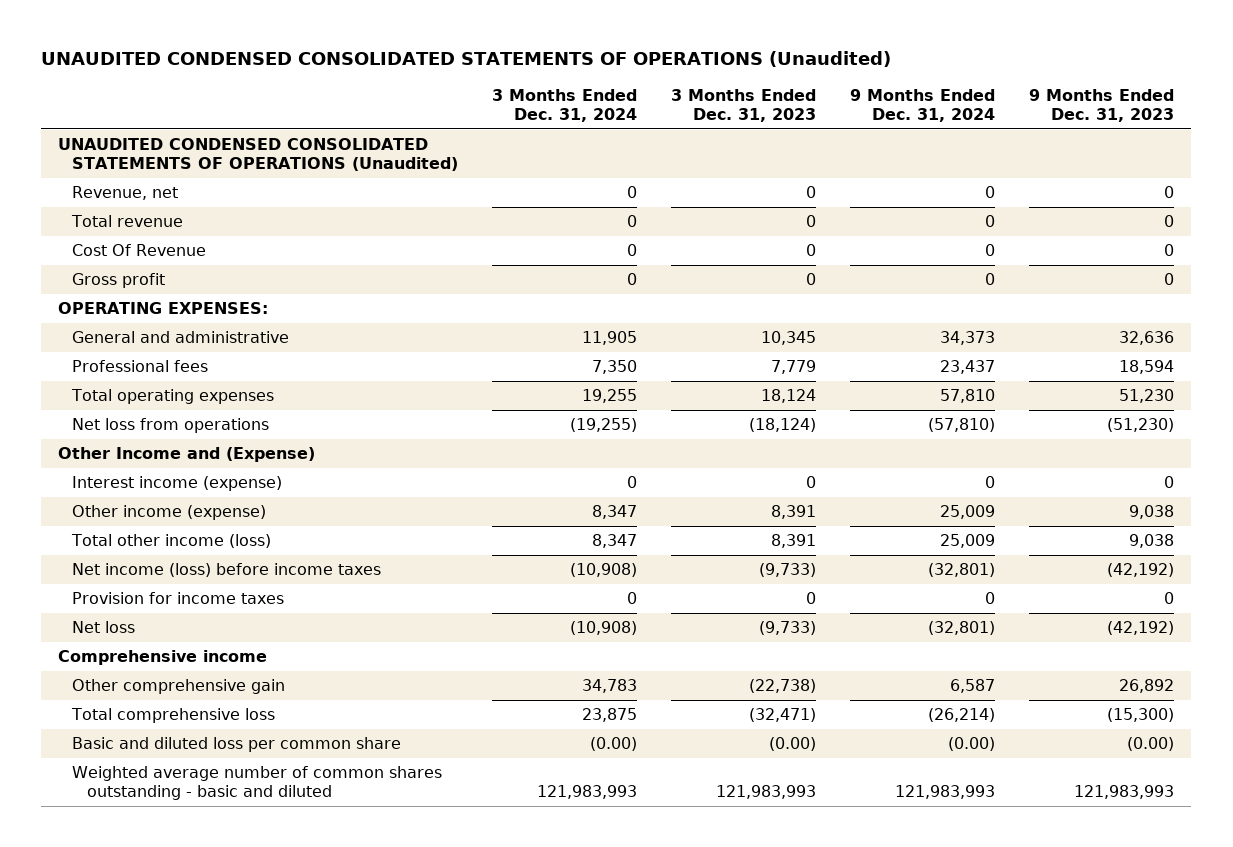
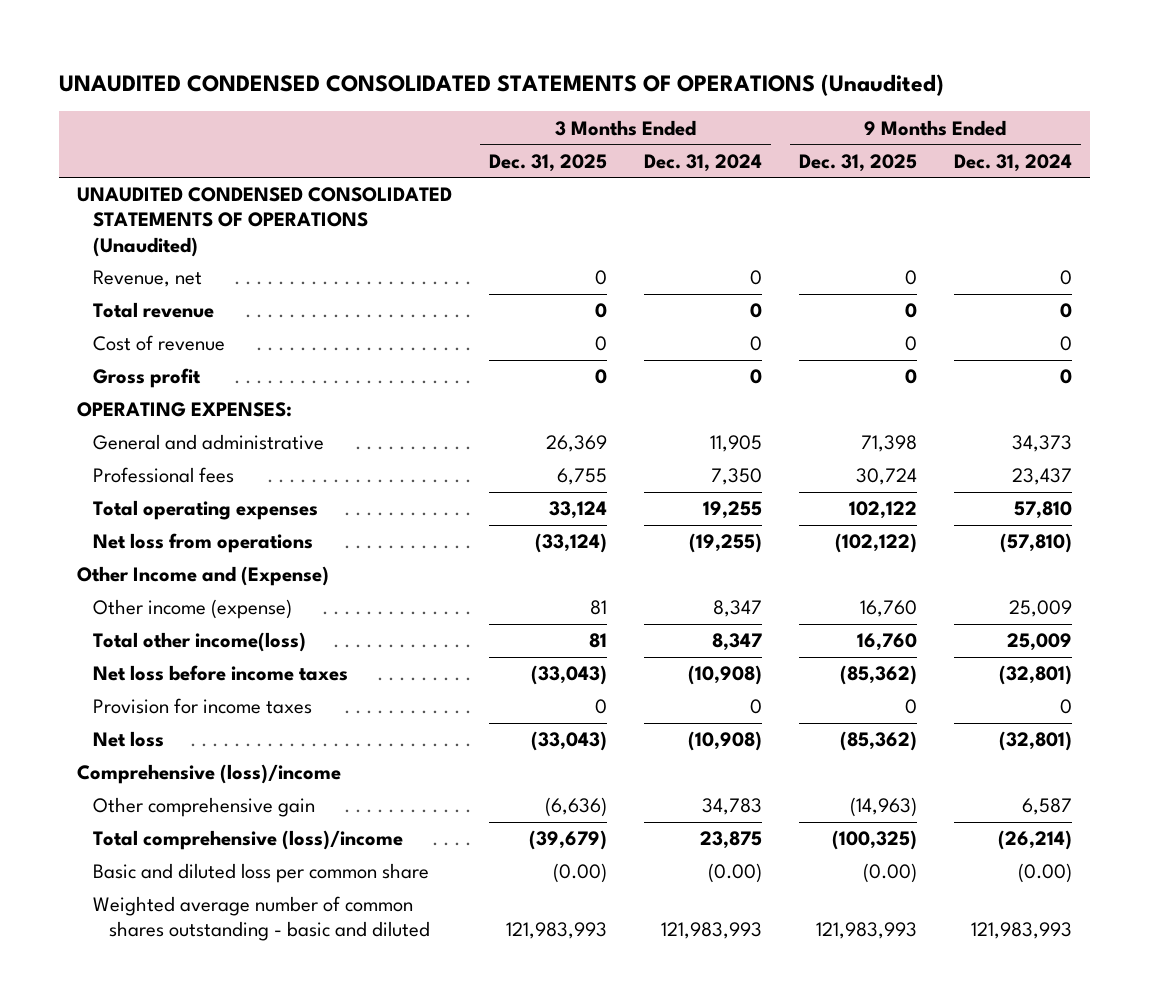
[671,89,817,122] 3 Months Ended Dec. 31, 2023 -> none
[1029,89,1175,122] 9 Months Ended Dec. 31, 2023 -> none
none -> [489,153,608,172] Dec. 31, 2025
none -> [798,153,917,172] Dec. 31, 2025
[72,244,207,257] Cost Of Revenue -> [93,335,226,352] Cost of revenue
[72,476,283,492] Interest income (expense) -> none
[71,534,272,549] Total other income (loss) -> [93,632,307,653] Total other income(loss)
[72,563,382,578] Net income (loss) before income taxes -> [93,665,349,682] Net loss before income taxes
[58,650,268,666] Comprehensive income -> [77,764,342,785] Comprehensive (loss)/income
[71,708,276,724] Total comprehensive loss -> [93,830,404,851] Total comprehensive (loss)/income

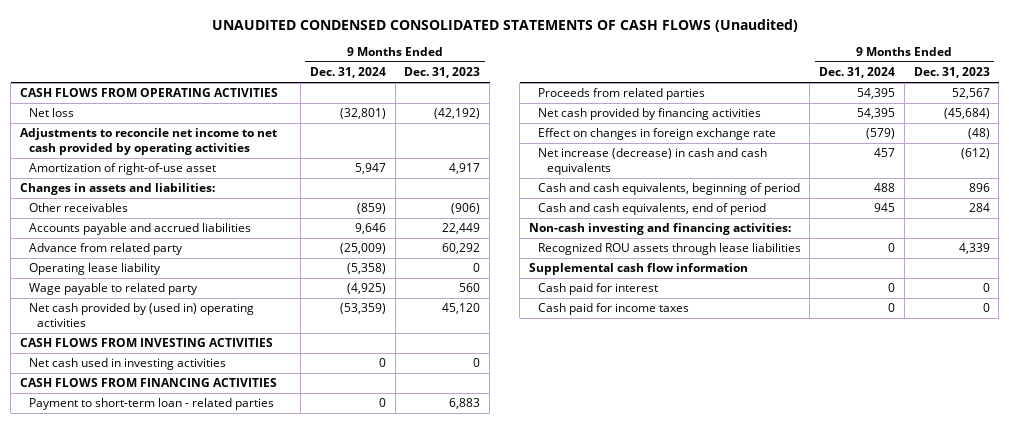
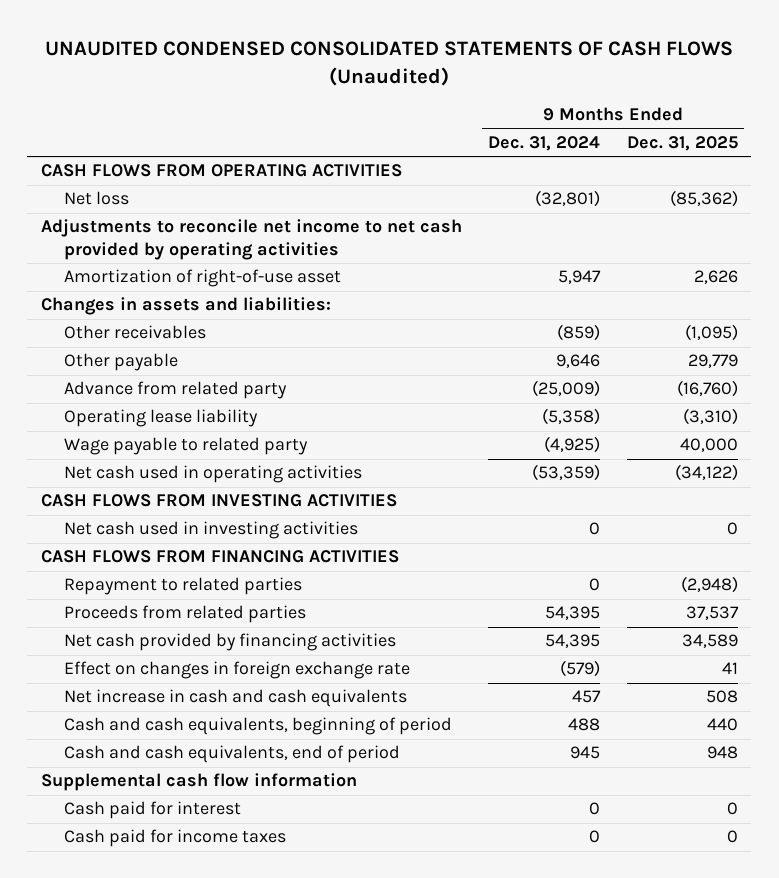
[404,67,481,79] Dec. 31, 2023 -> none
none -> [626,135,738,151] Dec. 31, 2025
[28,223,251,236] Accounts payable and accrued liabilities -> [64,353,179,372] Other payable
[28,303,254,327] Net cash provided by (used in) operating activities -> [64,465,363,484] Net cash used in operating activities
[28,398,274,411] Payment to short-term loan - related parties -> none
none -> [64,577,303,596] Repayment to related parties
[537,148,767,175] Net increase (decrease) in cash and cash equivalents -> [64,689,408,708] Net increase in cash and cash equivalents
[529,223,792,236] Non-cash investing and financing activities: -> none
[537,243,801,256] Recognized ROU assets through lease liabilities -> none

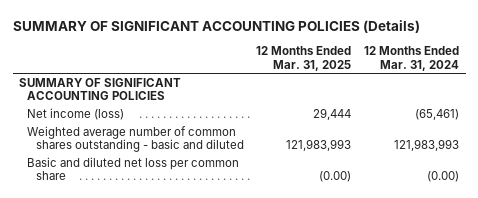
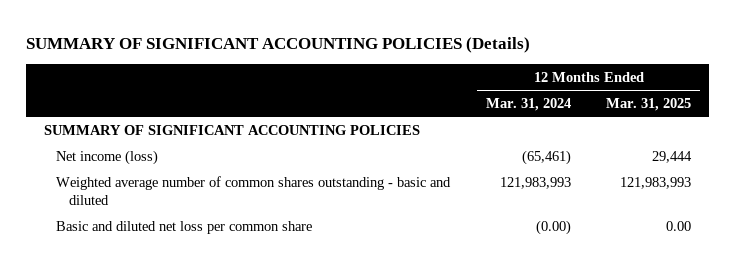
[319,171,352,183] (0.00) -> [666,220,692,231] 0.00

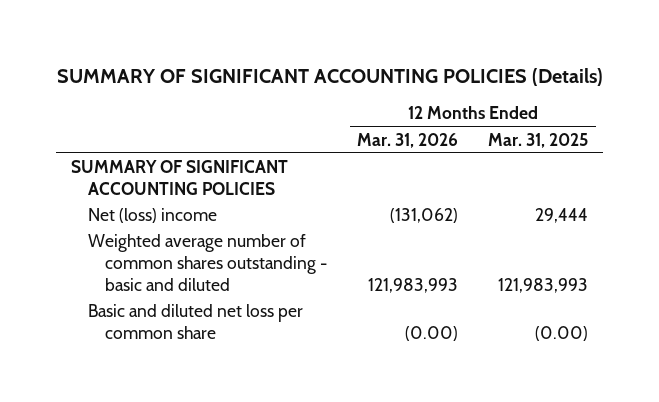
[485,98,571,112] Mar. 31, 2024 -> none
none -> [357,132,459,148] Mar. 31, 2026
[56,149,159,165] Net income (loss) -> [88,208,218,224] Net (loss) income
[666,220,692,231] 0.00 -> [535,326,589,342] (0.00)

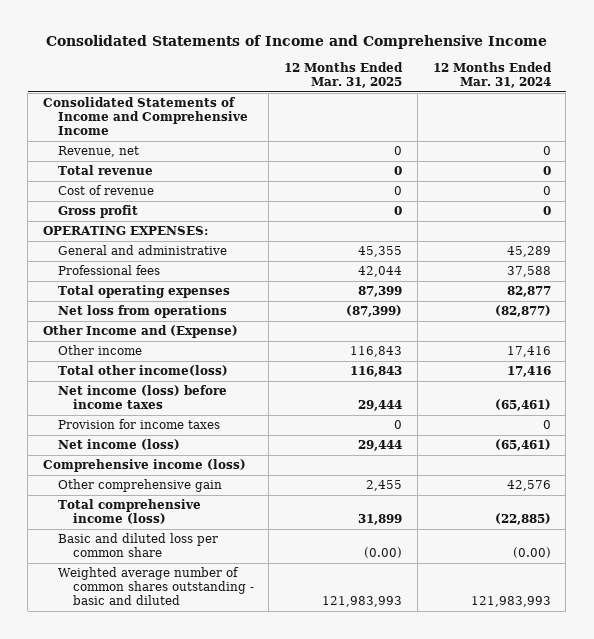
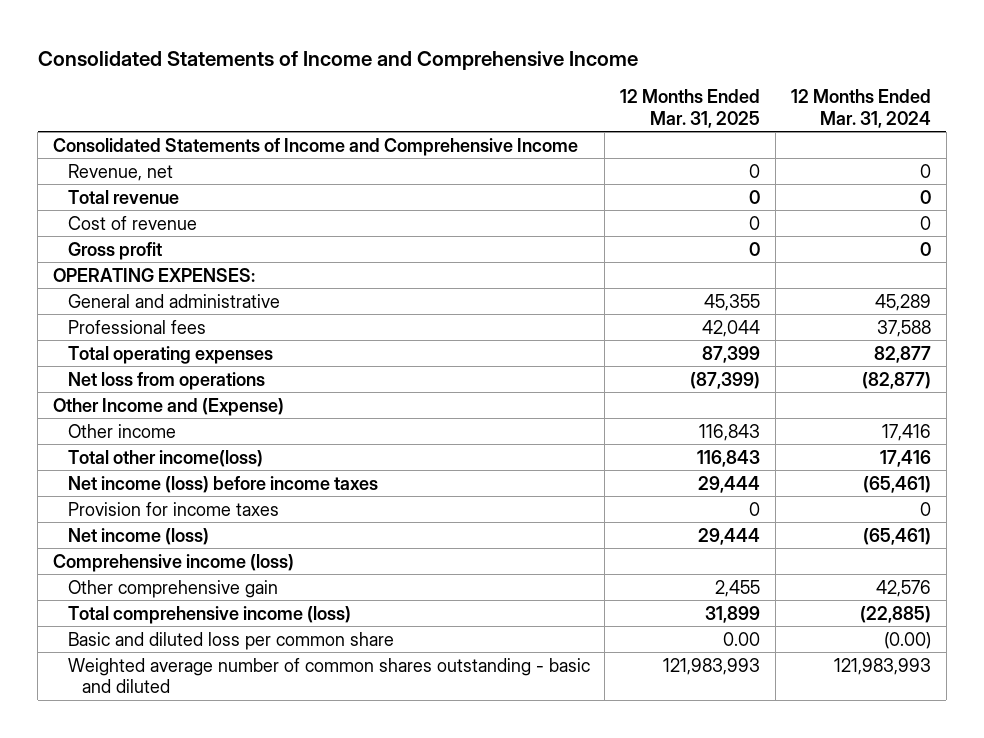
[364,547,403,559] (0.00) -> [723,631,761,646] 0.00

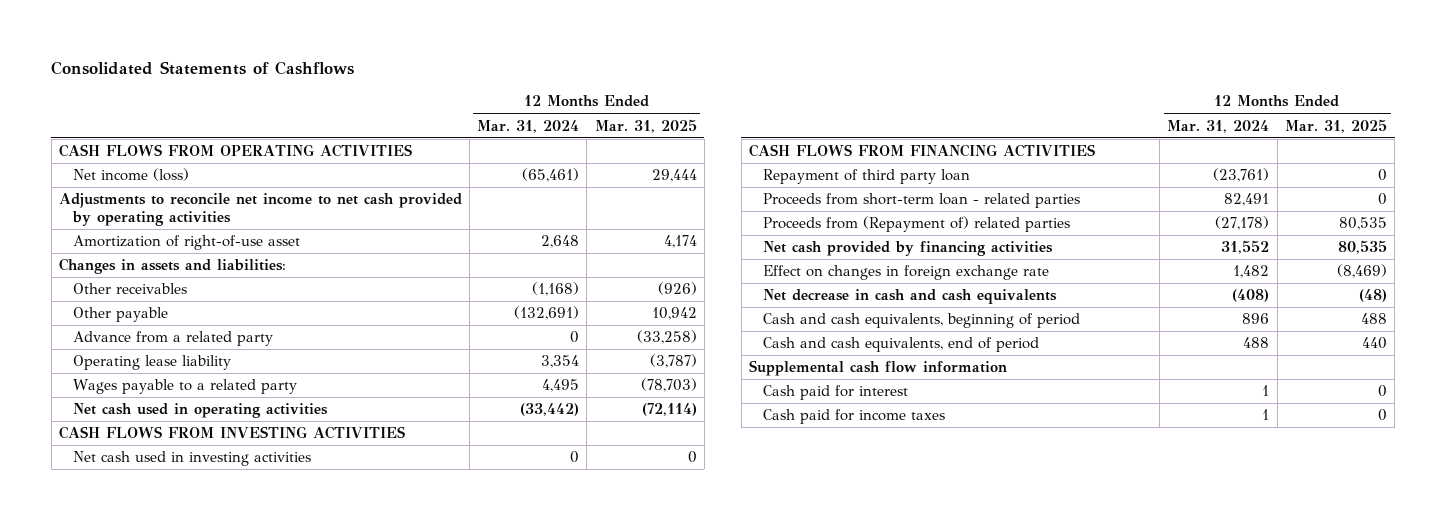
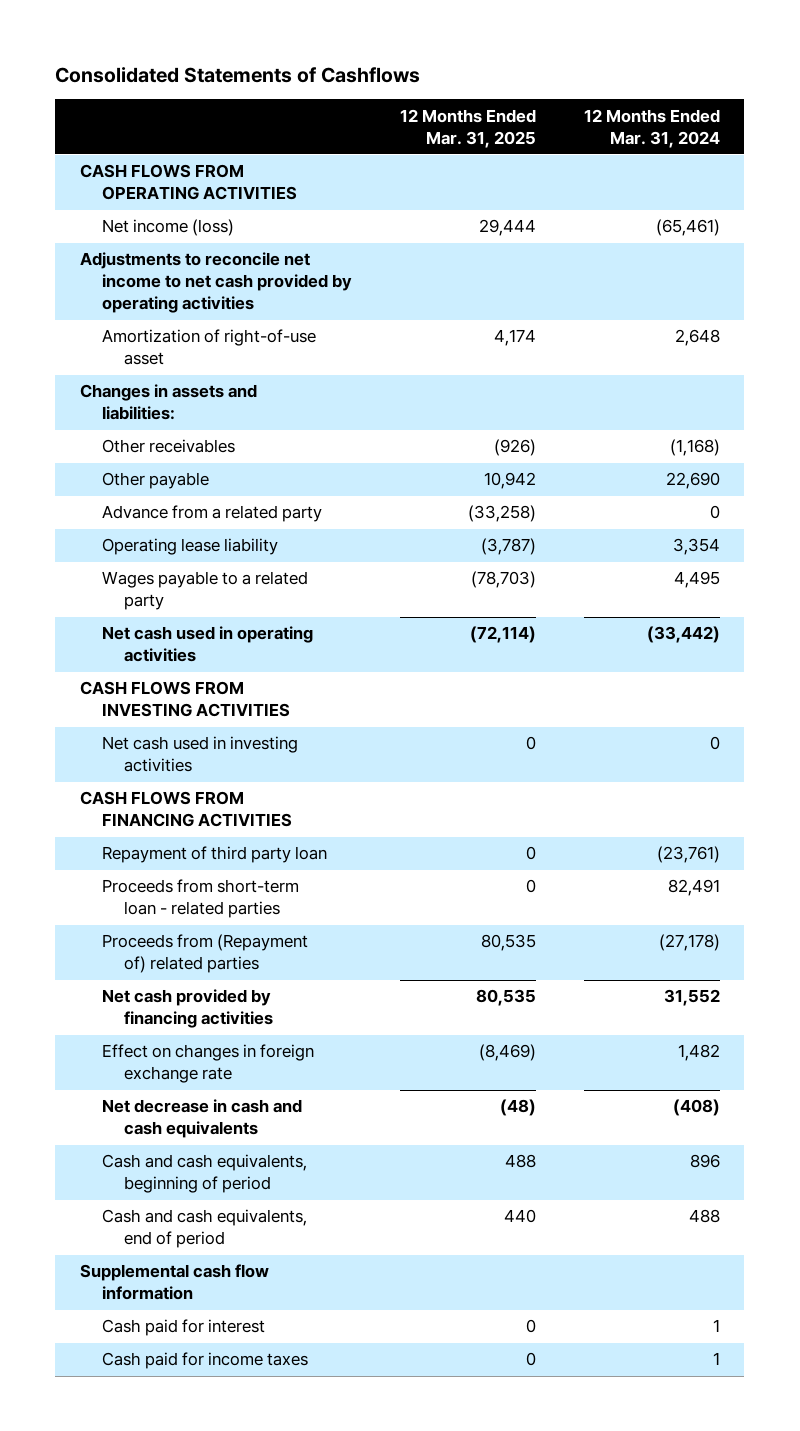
[514,306,580,321] (132,691) -> [666,472,721,490] 22,690

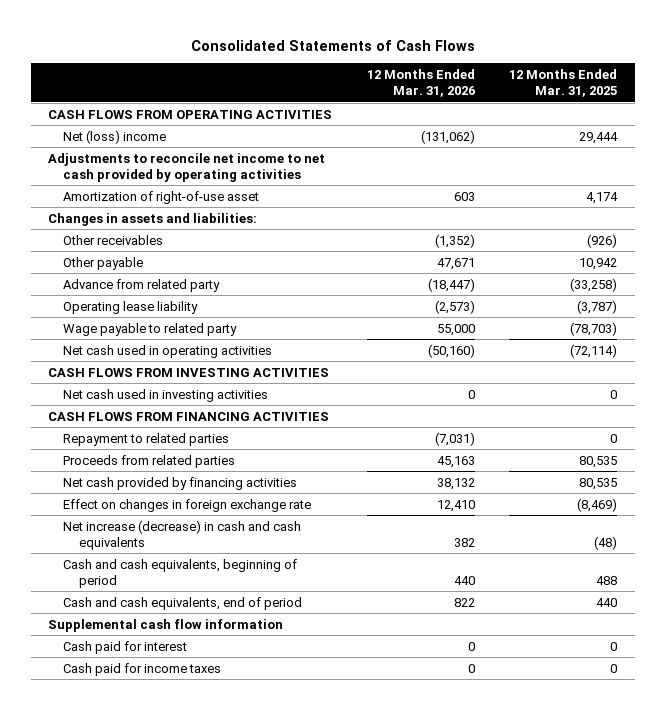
[55,67,421,84] Consolidated Statements of Cashflows -> [190,39,475,51] Consolidated Statements of Cash Flows
[584,108,721,148] 12 Months Ended Mar. 31, 2024 -> none
none -> [366,68,475,98] 12 Months Ended Mar. 31, 2026
[101,219,234,237] Net income (loss) -> [63,129,167,144] Net (loss) income
[101,505,322,523] Advance from a related party -> [63,278,221,292] Advance from related party
[101,571,308,611] Wages payable to a related party -> [63,322,238,336] Wage payable to related party
[101,846,327,864] Repayment of third party loan -> none
[101,879,299,919] Proceeds from short-term loan - related parties -> none
none -> [63,432,230,446] Repayment to related parties
[101,934,308,974] Proceeds from (Repayment of) related parties -> [63,454,236,468] Proceeds from related parties
[101,1099,302,1139] Net decrease in cash and cash equivalents -> [63,519,302,551] Net increase (decrease) in cash and cash equivalents

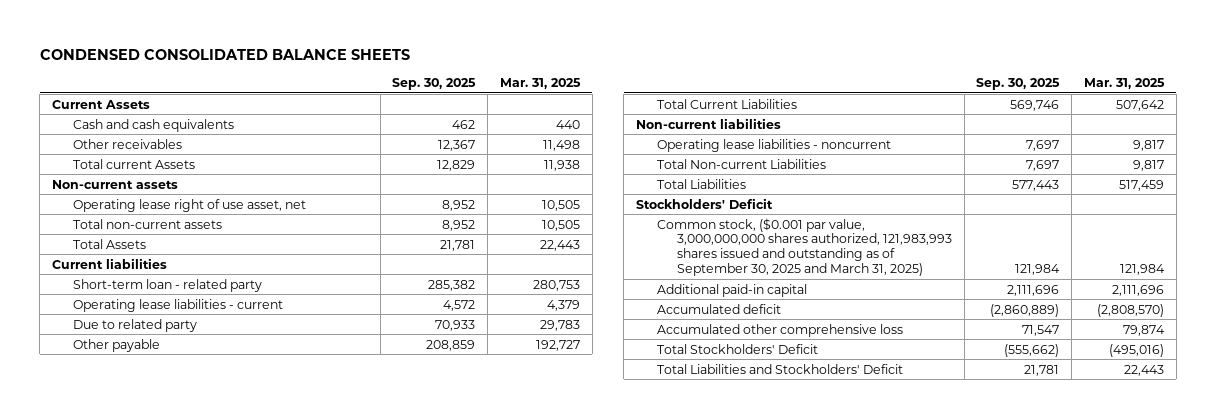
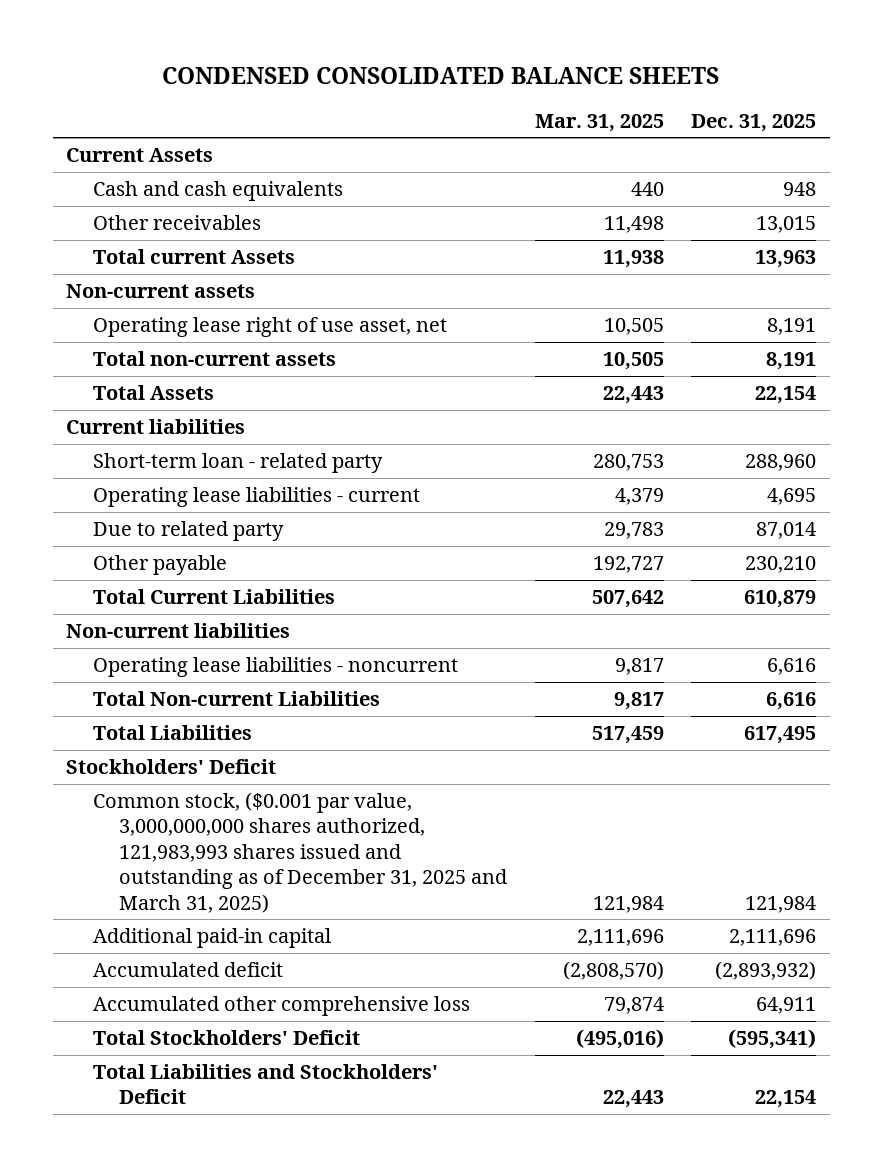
[392,77,477,90] Sep. 30, 2025 -> none
none -> [691,113,817,132] Dec. 31, 2025
[656,217,952,276] Common stock, ($0.001 par value, 3,000,000,000 shares authorized, 121,983,993 shares issued and outstanding as of September 30, 2025 and March 31, 2025) -> [92,791,507,913] Common stock, ($0.001 par value, 3,000,000,000 shares authorized, 121,983,993 shares issued and outstanding as of December 31, 2025 and March 31, 2025)

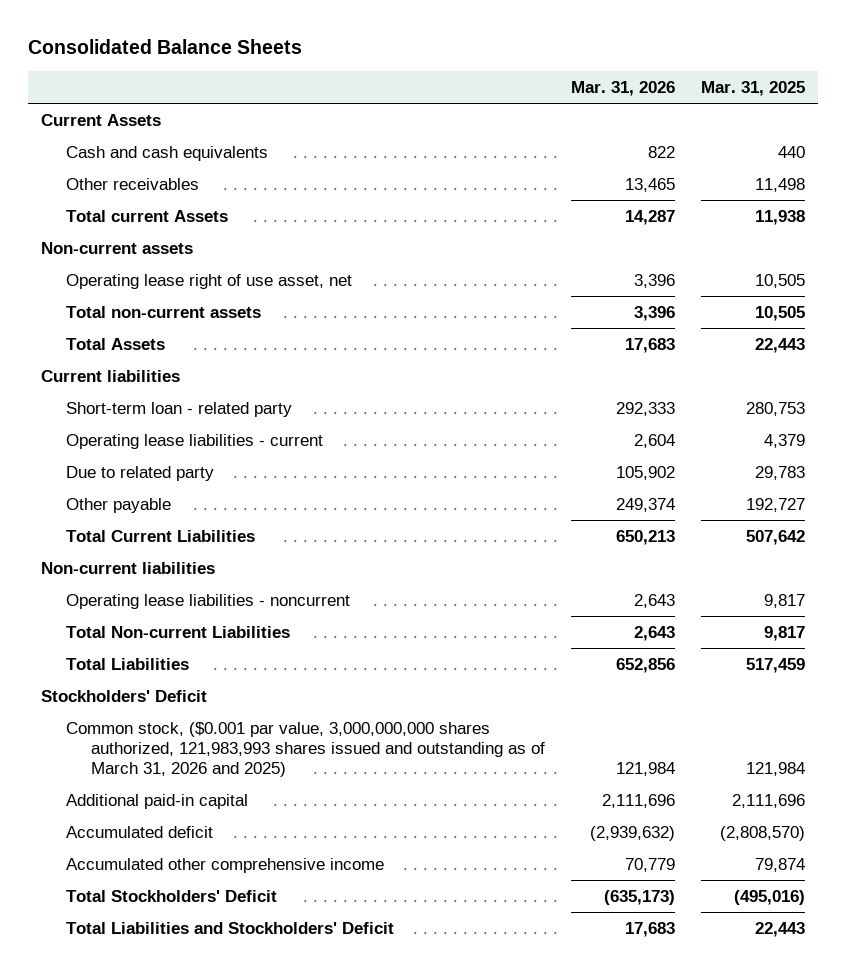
[162,66,720,84] CONDENSED CONSOLIDATED BALANCE SHEETS -> [27,39,302,55] Consolidated Balance Sheets
[691,113,817,132] Dec. 31, 2025 -> none
none -> [570,81,675,97] Mar. 31, 2026
[92,791,507,913] Common stock, ($0.001 par value, 3,000,000,000 shares authorized, 121,983,993 shares issued and outstanding as of December 31, 2025 and March 31, 2025) -> [65,721,545,778] Common stock, ($0.001 par value, 3,000,000,000 shares authorized, 121,983,993 shares issued and outstanding as of March 31, 2026 and 2025)
[92,995,470,1016] Accumulated other comprehensive loss -> [65,857,384,873] Accumulated other comprehensive income

